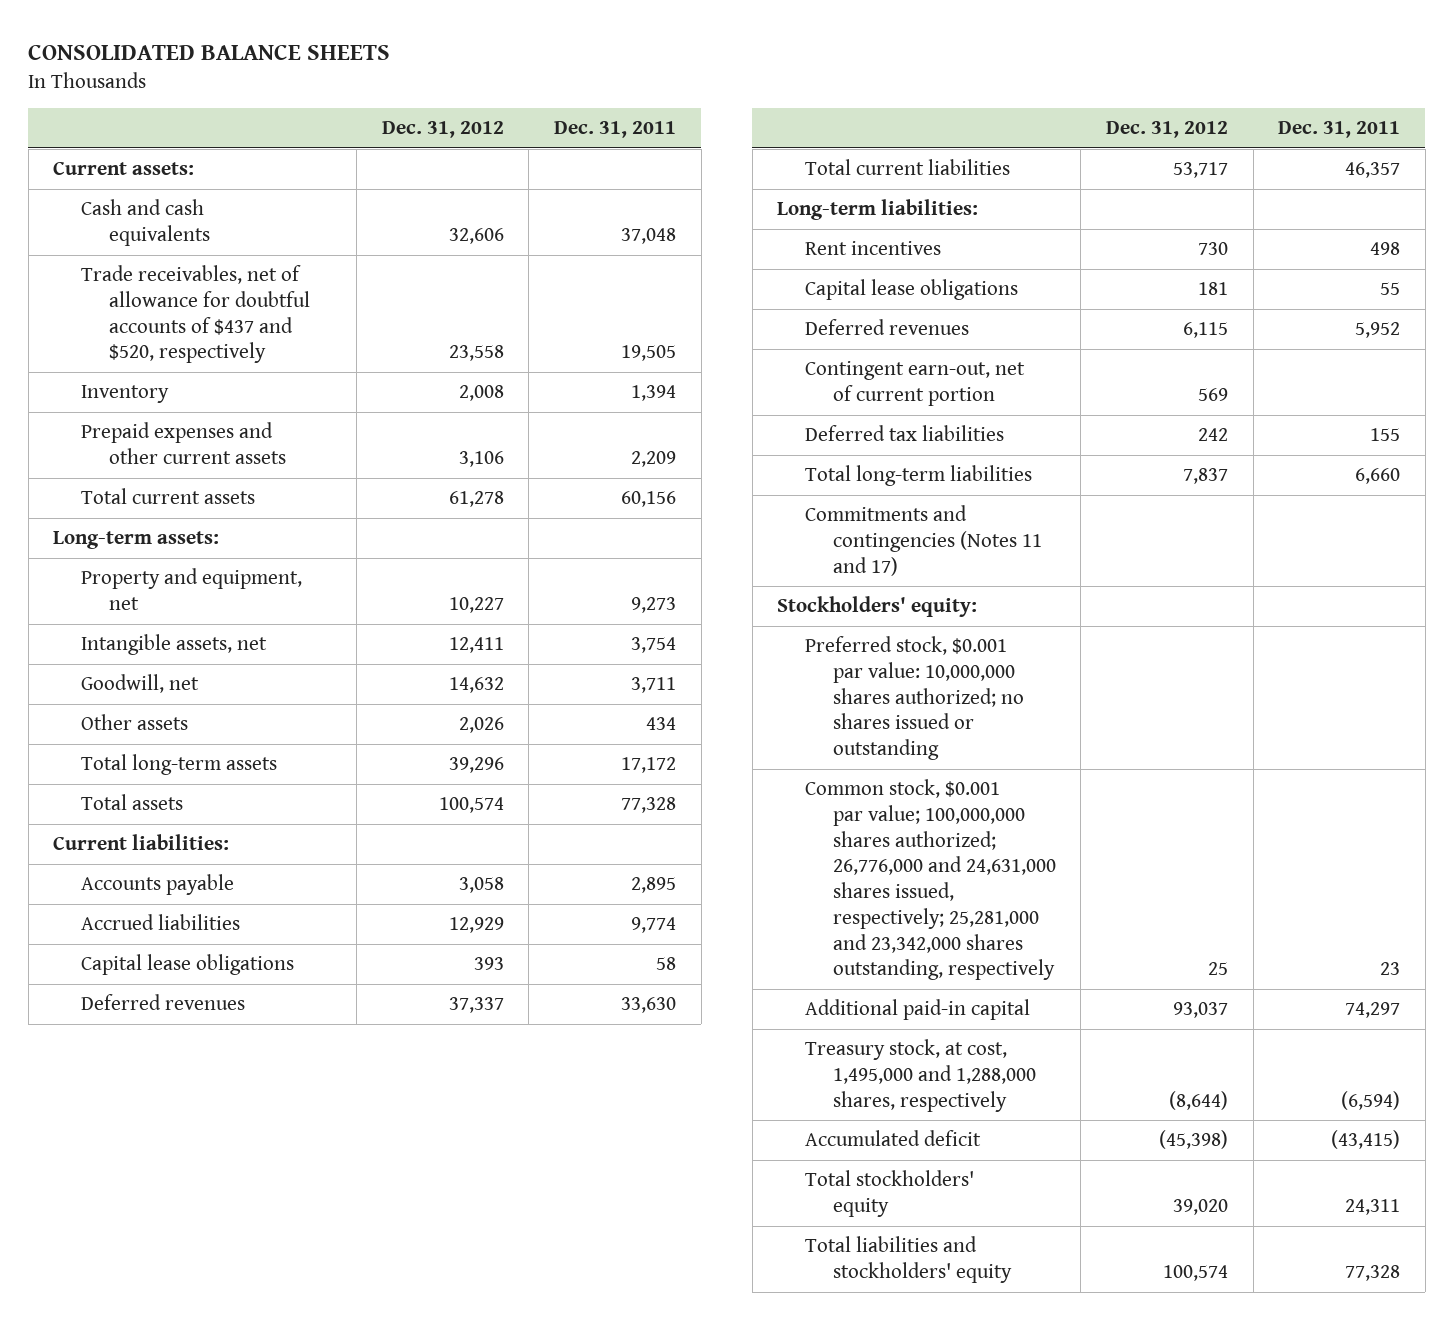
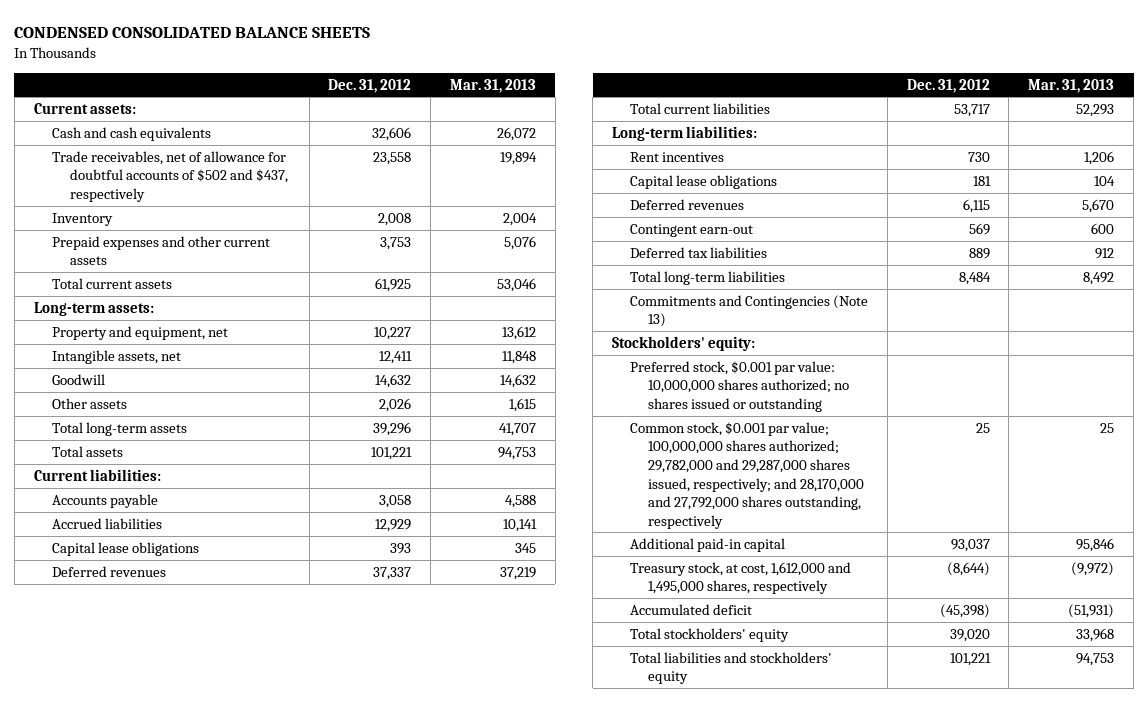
[28,44,391,60] CONSOLIDATED BALANCE SHEETS -> [14,26,371,38] CONDENSED CONSOLIDATED BALANCE SHEETS
[553,121,676,139] Dec. 31, 2011 -> none
none -> [449,78,536,93] Mar. 31, 2013
[80,265,310,364] Trade receivables, net of allowance for doubtful accounts of $437 and $520, respectively -> [51,150,288,203] Trade receivables, net of allowance for doubtful accounts of $502 and $437, respectively
[458,450,504,467] 3,106 -> [380,236,412,250] 3,753
[448,491,504,508] 61,278 -> [375,277,412,292] 61,925
[80,674,199,694] Goodwill, net -> [51,373,105,385] Goodwill
[438,797,504,814] 100,574 -> [371,446,413,460] 101,221
[805,361,1026,406] Contingent earn-out, net of current portion -> [630,223,754,237] Contingent earn-out
[1198,428,1229,442] 242 -> [968,247,990,259] 889
[1183,468,1229,485] 7,837 -> [958,271,991,285] 8,484
[805,505,1042,576] Commitments and contingencies (Notes 11 and 17) -> [630,294,869,328] Commitments and Contingencies (Note 13)
[805,779,1056,981] Common stock, $0.001 par value; 100,000,000 shares authorized; 26,776,000 and 24,631,000 shares issued, respectively; 25,281,000 and 23,342,000 shares outstanding, respectively -> [630,421,865,529] Common stock, $0.001 par value; 100,000,000 shares authorized; 29,782,000 and 29,287,000 shares issued, respectively; and 28,170,000 and 27,792,000 shares outstanding, respectively
[805,1039,1036,1112] Treasury stock, at cost, 1,495,000 and 1,288,000 shares, respectively -> [630,561,852,595] Treasury stock, at cost, 1,612,000 and 1,495,000 shares, respectively
[1163,1264,1229,1281] 100,574 -> [949,652,991,666] 101,221

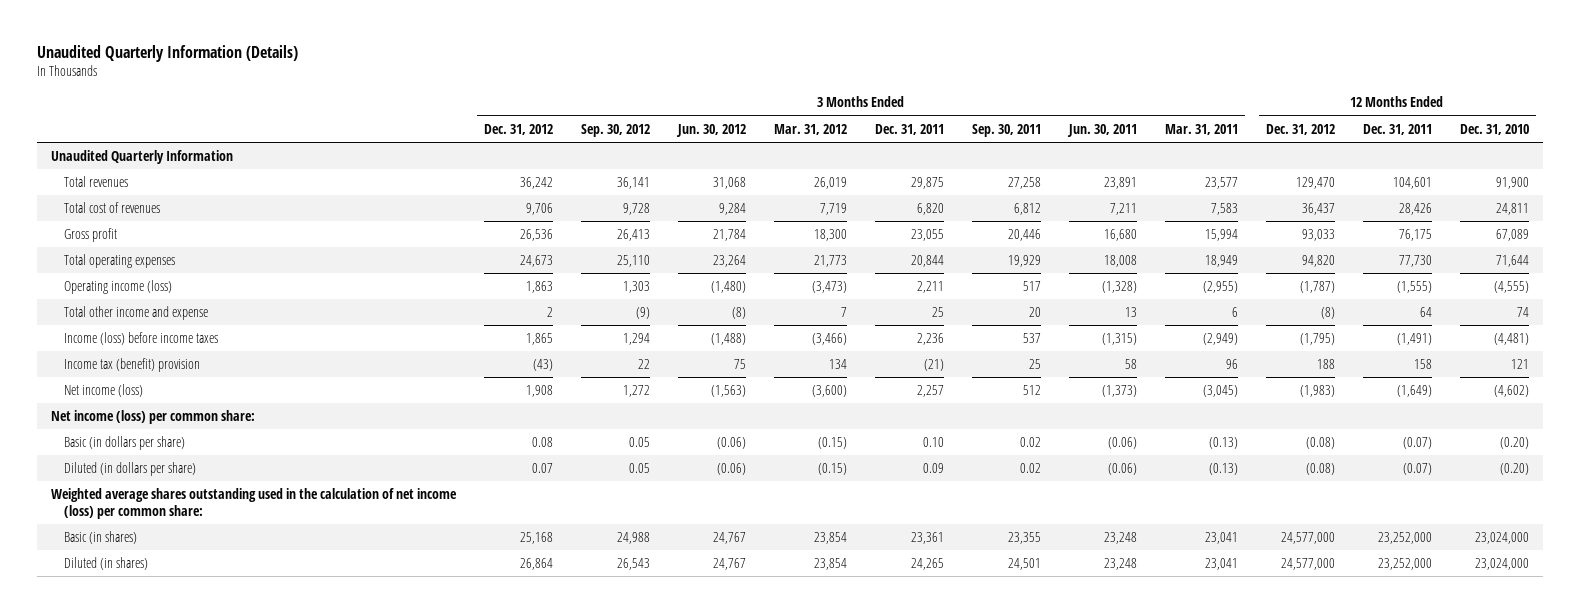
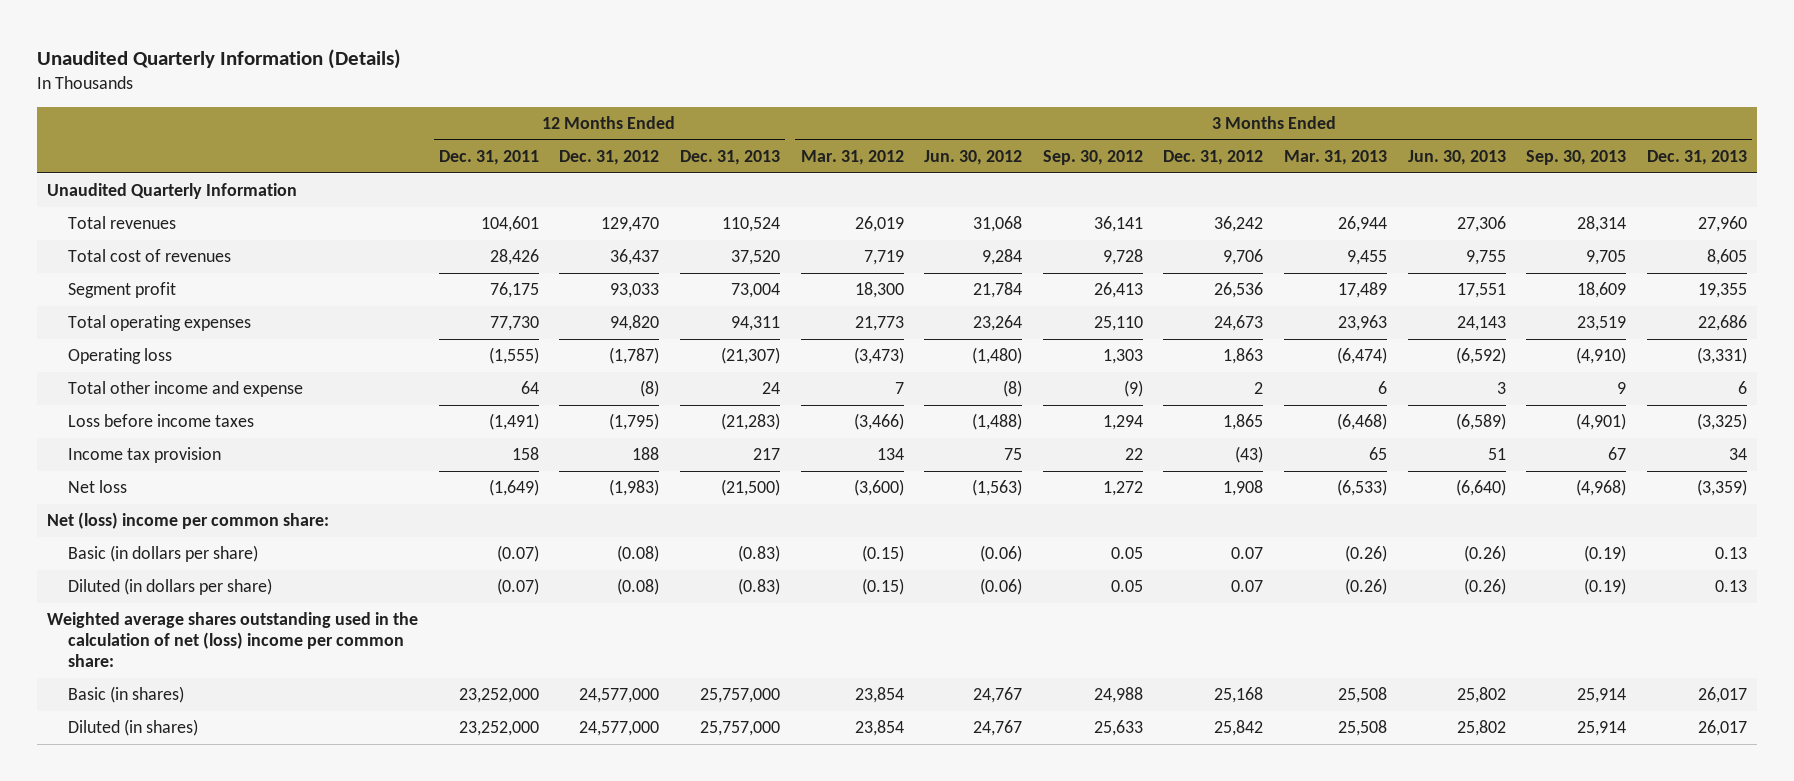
[874,123,944,135] Dec. 31, 2011 -> none
[971,123,1041,137] Sep. 30, 2011 -> none
[1066,123,1137,137] Jun. 30, 2011 -> none
[1164,123,1238,135] Mar. 31, 2011 -> none
[1459,123,1529,135] Dec. 31, 2010 -> none
none -> [679,150,780,166] Dec. 31, 2013
none -> [1283,150,1387,166] Mar. 31, 2013
none -> [1407,150,1506,166] Jun. 30, 2013
none -> [1526,150,1627,166] Sep. 30, 2013
none -> [1646,150,1747,166] Dec. 31, 2013
[63,228,117,243] Gross profit -> [67,282,176,299] Segment profit
[63,280,172,295] Operating income (loss) -> [67,348,172,365] Operating loss
[63,332,218,346] Income (loss) before income taxes -> [67,414,254,428] Loss before income taxes
[63,358,200,373] Income tax (benefit) provision -> [67,447,221,464] Income tax provision
[63,384,143,398] Net income (loss) -> [67,480,127,494] Net loss
[50,410,255,425] Net income (loss) per common share: -> [47,512,330,530] Net (loss) income per common share:
[531,437,553,448] 0.08 -> [1231,547,1264,560] 0.07
[50,488,457,519] Weighted average shares outstanding used in the calculation of net income (loss) per common share: -> [47,612,419,668] Weighted average shares outstanding used in the calculation of net (loss) income per common share:
[519,558,553,571] 26,864 -> [1214,720,1264,737] 25,842
[616,558,650,571] 26,543 -> [1093,720,1143,737] 25,633

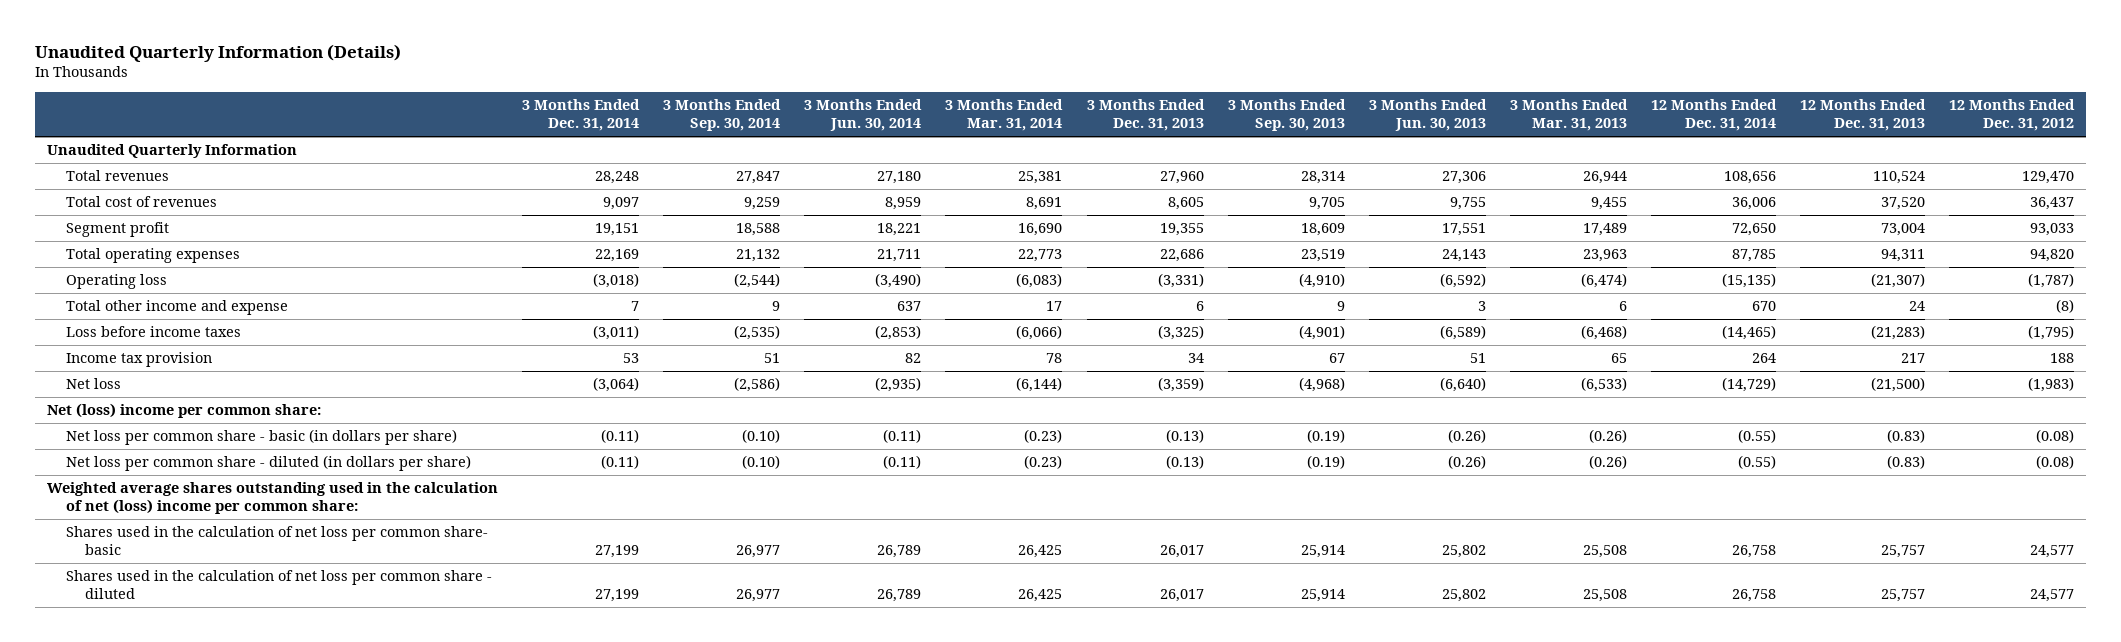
[438,150,539,166] Dec. 31, 2011 -> none
[800,150,904,166] Mar. 31, 2012 -> none
[924,150,1023,166] Jun. 30, 2012 -> none
[1042,150,1143,166] Sep. 30, 2012 -> none
[1163,150,1264,166] Dec. 31, 2012 -> none
none -> [522,99,641,132] 3 Months Ended Dec. 31, 2014
none -> [663,99,782,132] 3 Months Ended Sep. 30, 2014
none -> [804,99,923,132] 3 Months Ended Jun. 30, 2014
none -> [945,99,1064,132] 3 Months Ended Mar. 31, 2014
none -> [1650,99,1777,132] 12 Months Ended Dec. 31, 2014
[67,545,258,563] Basic (in dollars per share) -> [65,429,457,446] Net loss per common share - basic (in dollars per share)
[1714,547,1747,560] 0.13 -> [1165,429,1204,444] (0.13)
[67,578,272,596] Diluted (in dollars per share) -> [65,455,471,472] Net loss per common share - diluted (in dollars per share)
[1714,580,1747,593] 0.13 -> [1165,455,1204,470] (0.13)
[67,686,184,704] Basic (in shares) -> [65,526,488,556] Shares used in the calculation of net loss per common share- basic
[579,688,660,704] 24,577,000 -> [2030,545,2075,559] 24,577
[699,688,780,704] 25,757,000 -> [1880,545,1925,559] 25,757
[67,719,198,737] Diluted (in shares) -> [65,570,492,600] Shares used in the calculation of net loss per common share - diluted
[579,721,660,737] 24,577,000 -> [2030,589,2075,603] 24,577
[699,721,780,737] 25,757,000 -> [1880,589,1925,603] 25,757

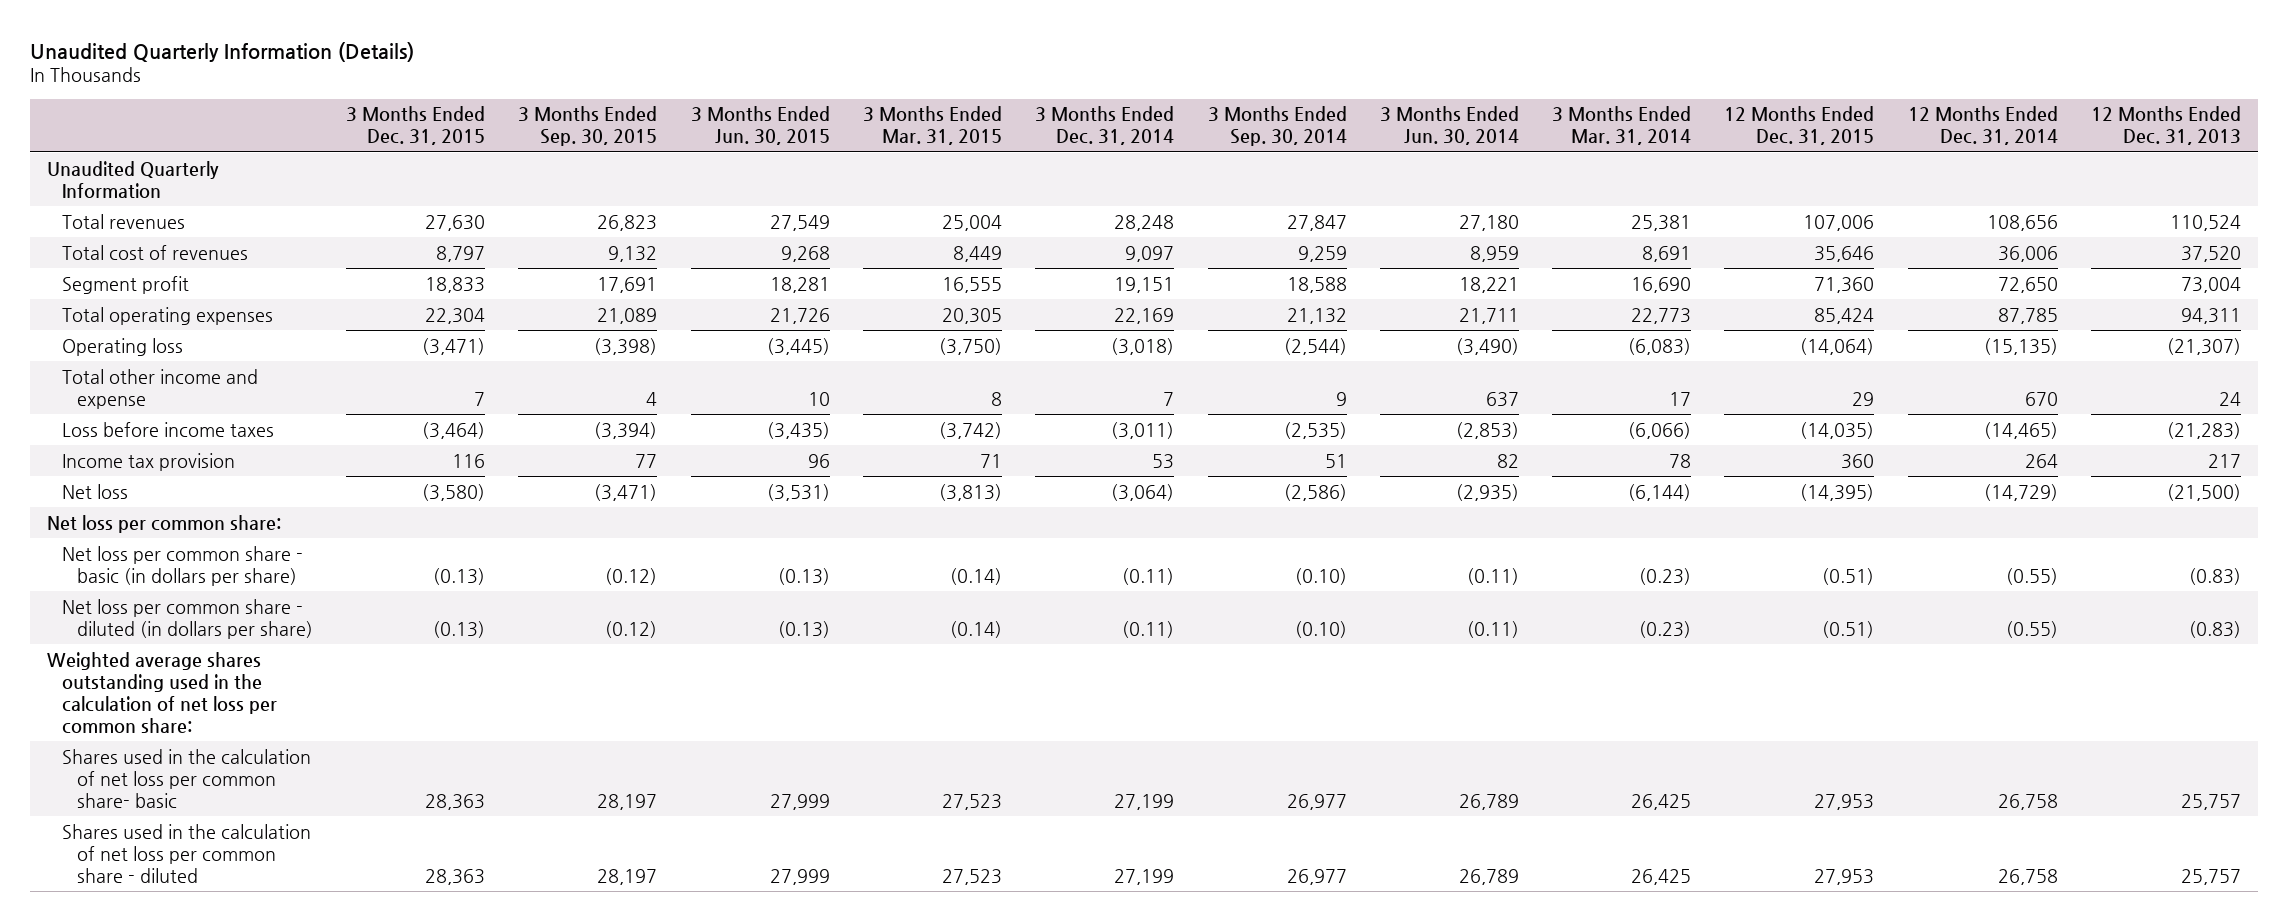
[1086,99,1205,132] 3 Months Ended Dec. 31, 2013 -> none
[1227,99,1346,132] 3 Months Ended Sep. 30, 2013 -> none
[1368,99,1487,132] 3 Months Ended Jun. 30, 2013 -> none
[1509,99,1628,132] 3 Months Ended Mar. 31, 2013 -> none
[1949,99,2076,132] 12 Months Ended Dec. 31, 2012 -> none
none -> [346,106,486,146] 3 Months Ended Dec. 31, 2015
none -> [518,106,658,147] 3 Months Ended Sep. 30, 2015
none -> [690,106,830,146] 3 Months Ended Jun. 30, 2015
none -> [863,106,1003,146] 3 Months Ended Mar. 31, 2015
none -> [1724,106,1875,146] 12 Months Ended Dec. 31, 2015
[47,403,322,419] Net (loss) income per common share: -> [46,514,281,533] Net loss per common share:
[47,482,499,515] Weighted average shares outstanding used in the calculation of net (loss) income per common share: -> [46,651,277,734] Weighted average shares outstanding used in the calculation of net loss per common share:

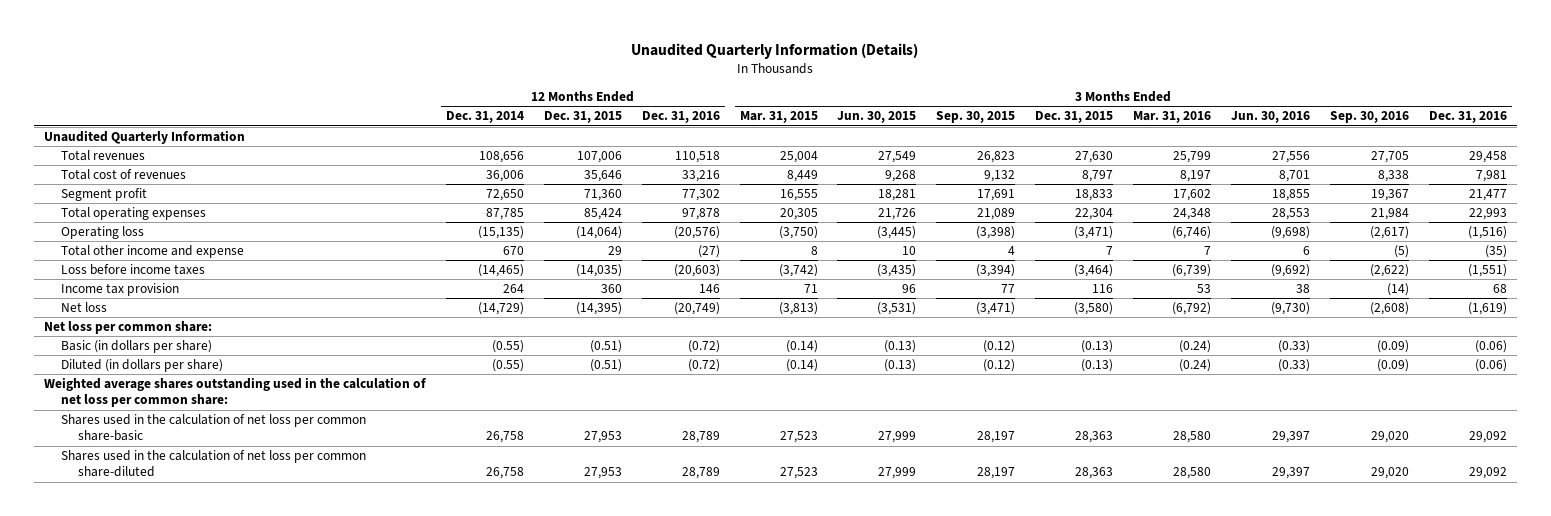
[1035,106,1175,146] 3 Months Ended Dec. 31, 2014 -> none
[1207,106,1347,147] 3 Months Ended Sep. 30, 2014 -> none
[1379,106,1519,146] 3 Months Ended Jun. 30, 2014 -> none
[1552,106,1692,146] 3 Months Ended Mar. 31, 2014 -> none
[2090,106,2241,146] 12 Months Ended Dec. 31, 2013 -> none
none -> [641,111,720,124] Dec. 31, 2016
none -> [1132,111,1211,124] Mar. 31, 2016
none -> [1230,111,1310,124] Jun. 30, 2016
none -> [1329,111,1409,124] Sep. 30, 2016
none -> [1428,111,1507,124] Dec. 31, 2016
[61,545,303,586] Net loss per common share - basic (in dollars per share) -> [61,340,213,354] Basic (in dollars per share)
[61,598,313,639] Net loss per common share - diluted (in dollars per share) -> [61,359,224,373] Diluted (in dollars per share)
[61,748,311,808] Shares used in the calculation of net loss per common share- basic -> [61,414,367,442] Shares used in the calculation of net loss per common share-basic
[61,823,311,883] Shares used in the calculation of net loss per common share - diluted -> [61,450,367,478] Shares used in the calculation of net loss per common share-diluted

